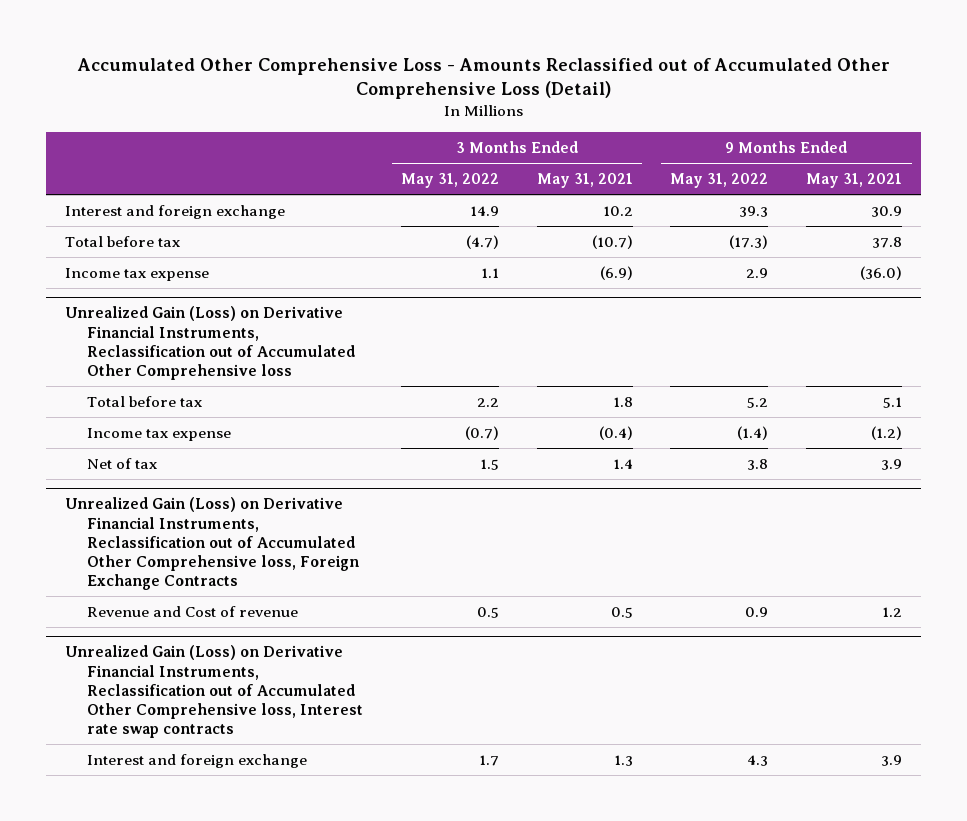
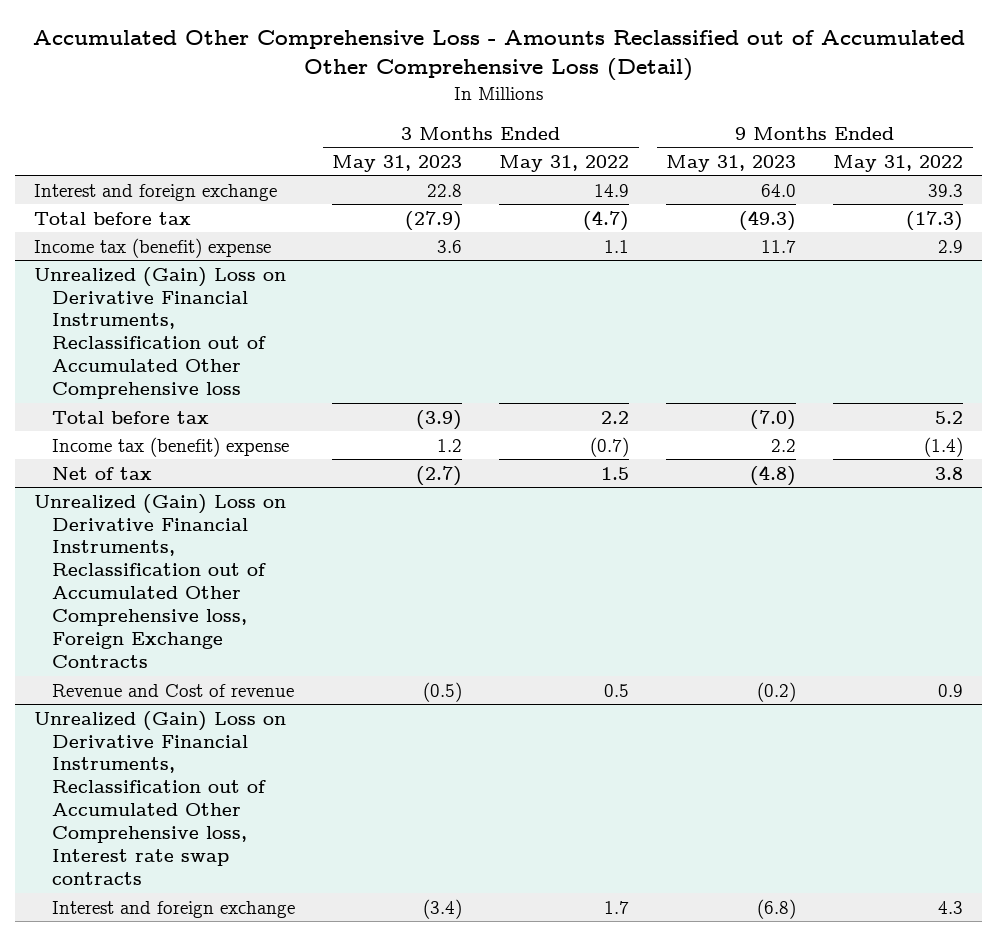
[536,173,633,189] May 31, 2021 -> none
[806,173,903,189] May 31, 2021 -> none
none -> [332,154,463,172] May 31, 2023
none -> [666,154,797,172] May 31, 2023
[65,267,210,281] Income tax expense -> [33,237,271,258] Income tax (benefit) expense
[65,306,356,380] Unrealized Gain (Loss) on Derivative Financial Instruments, Reclassification out of Accumulated Other Comprehensive loss -> [33,266,286,400] Unrealized (Gain) Loss on Derivative Financial Instruments, Reclassification out of Accumulated Other Comprehensive loss
[87,427,232,441] Income tax expense -> [52,436,290,457] Income tax (benefit) expense
[65,497,360,590] Unrealized Gain (Loss) on Derivative Financial Instruments, Reclassification out of Accumulated Other Comprehensive loss, Foreign Exchange Contracts -> [33,493,286,669] Unrealized (Gain) Loss on Derivative Financial Instruments, Reclassification out of Accumulated Other Comprehensive loss, Foreign Exchange Contracts
[65,645,364,738] Unrealized Gain (Loss) on Derivative Financial Instruments, Reclassification out of Accumulated Other Comprehensive loss, Interest rate swap contracts -> [33,710,286,886] Unrealized (Gain) Loss on Derivative Financial Instruments, Reclassification out of Accumulated Other Comprehensive loss, Interest rate swap contracts

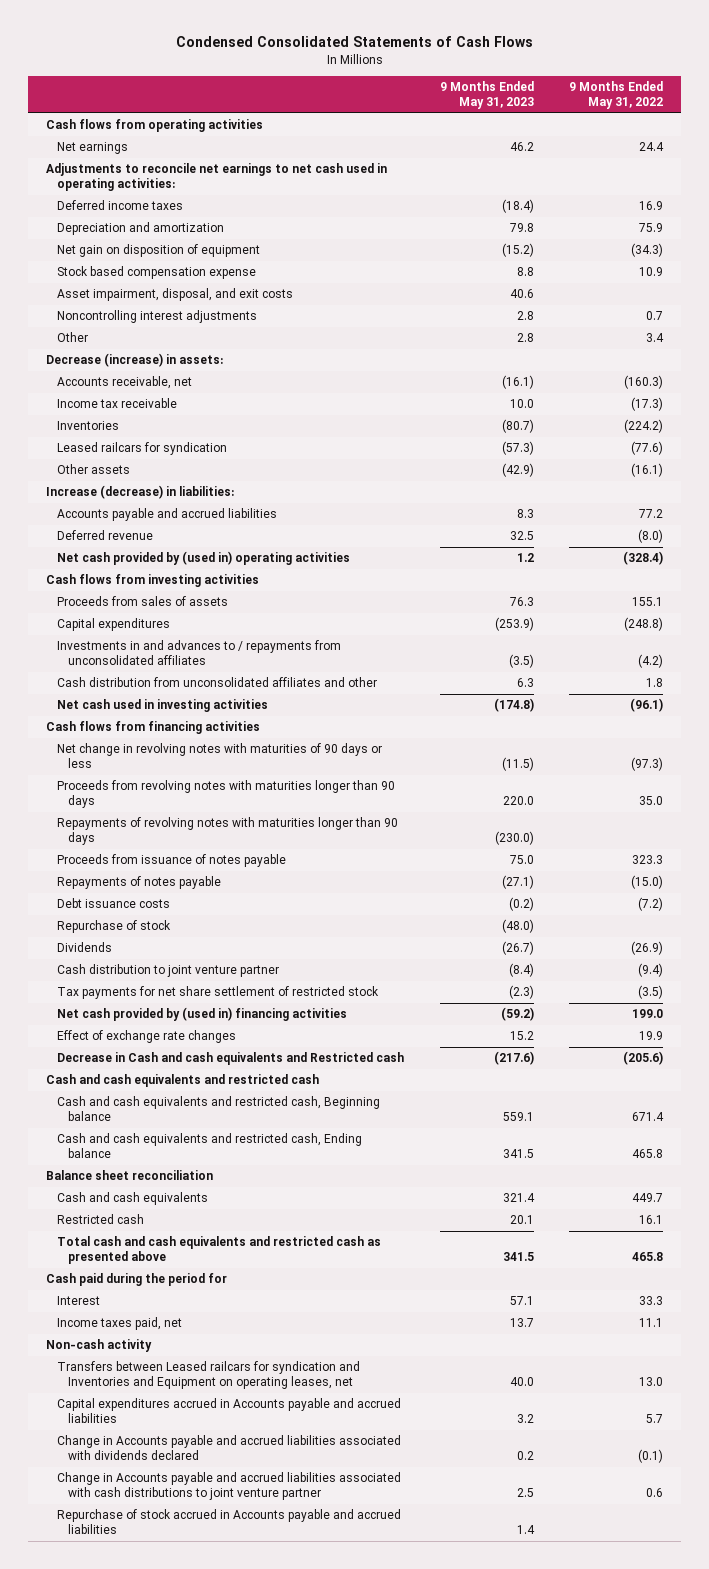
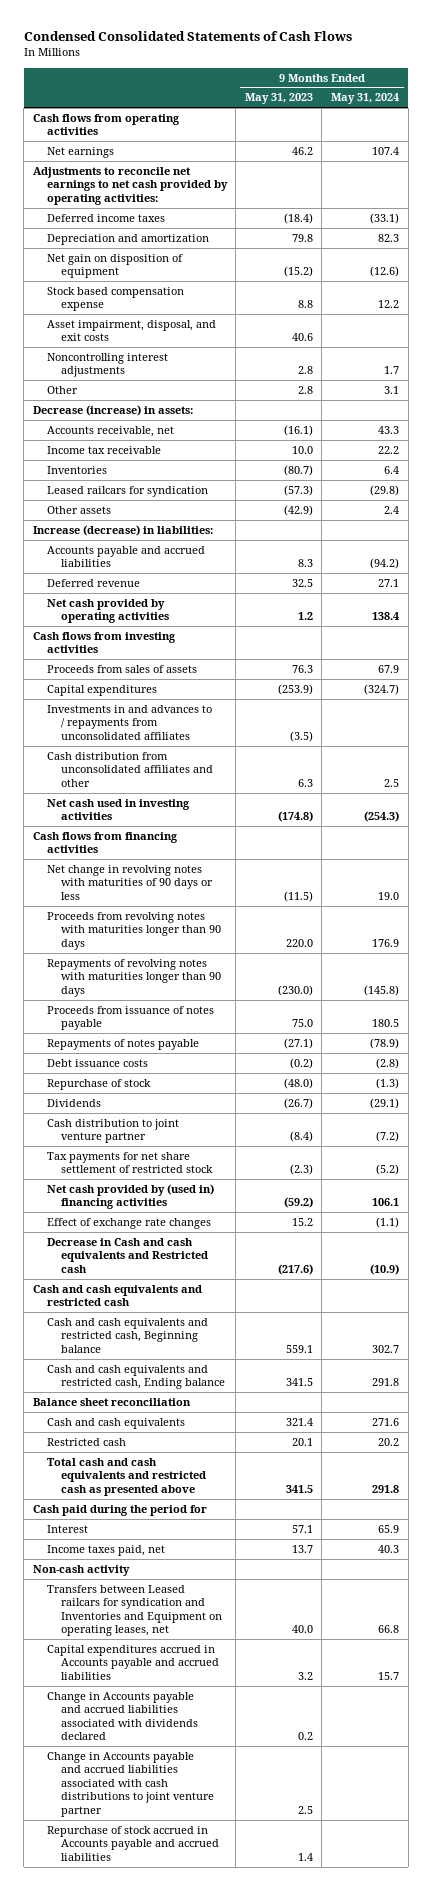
[569,81,664,109] 9 Months Ended May 31, 2022 -> none
none -> [331,93,400,105] May 31, 2024
[46,163,388,191] Adjustments to reconcile net earnings to net cash used in operating activities: -> [32,166,228,205] Adjustments to reconcile net earnings to net cash provided by operating activities:
[56,551,350,566] Net cash provided by (used in) operating activities -> [46,598,169,624] Net cash provided by operating activities

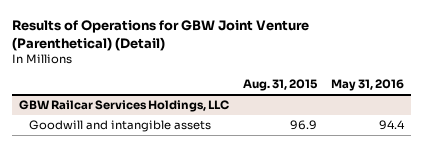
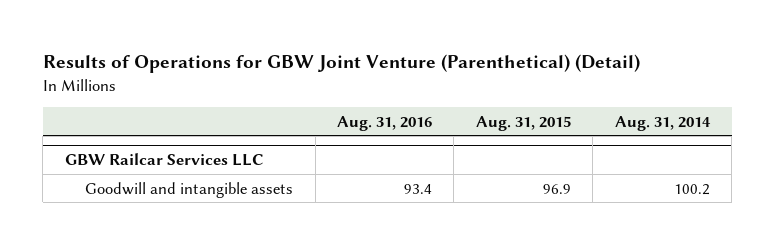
[331,79,405,92] May 31, 2016 -> none
none -> [336,115,432,131] Aug. 31, 2016
none -> [614,115,711,131] Aug. 31, 2014
[19,99,230,112] GBW Railcar Services Holdings, LLC -> [64,153,264,167] GBW Railcar Services LLC

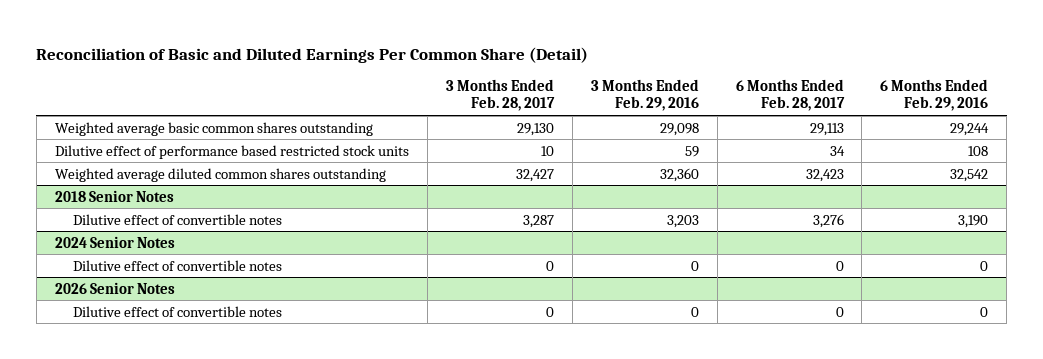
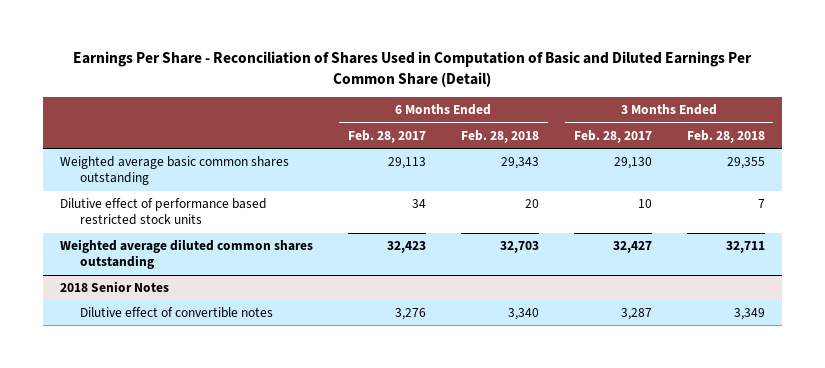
[36,46,589,63] Reconciliation of Basic and Diluted Earnings Per Common Share (Detail) -> [73,51,753,88] Earnings Per Share - Reconciliation of Shares Used in Computation of Basic and Diluted Earnings Per Common Share (Detail)
[590,79,699,112] 3 Months Ended Feb. 29, 2016 -> none
[880,79,989,112] 6 Months Ended Feb. 29, 2016 -> none
none -> [460,129,539,143] Feb. 28, 2018
none -> [686,129,765,143] Feb. 28, 2018
[54,235,175,248] 2024 Senior Notes -> none
[73,259,283,271] Dilutive effect of convertible notes -> none
[54,281,175,294] 2026 Senior Notes -> none
[73,305,283,317] Dilutive effect of convertible notes -> none

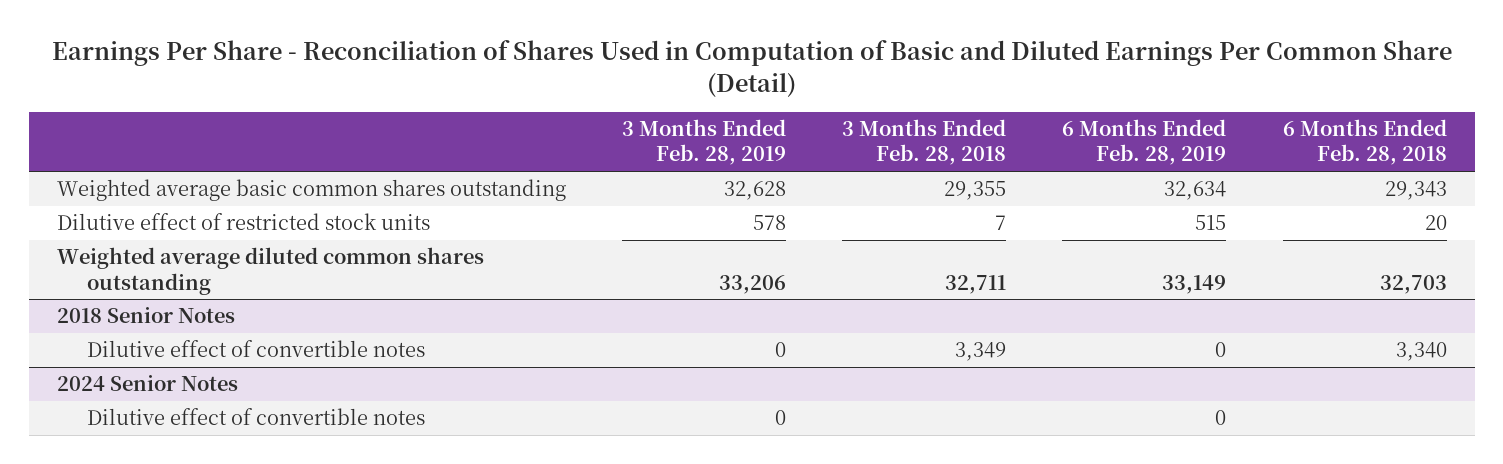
[348,129,427,143] Feb. 28, 2017 -> none
[573,129,652,143] Feb. 28, 2017 -> none
none -> [622,119,787,166] 3 Months Ended Feb. 28, 2019
none -> [1062,119,1227,166] 6 Months Ended Feb. 28, 2019
[60,198,268,226] Dilutive effect of performance based restricted stock units -> [56,213,430,231] Dilutive effect of restricted stock units
none -> [56,375,238,392] 2024 Senior Notes
none -> [86,408,425,426] Dilutive effect of convertible notes

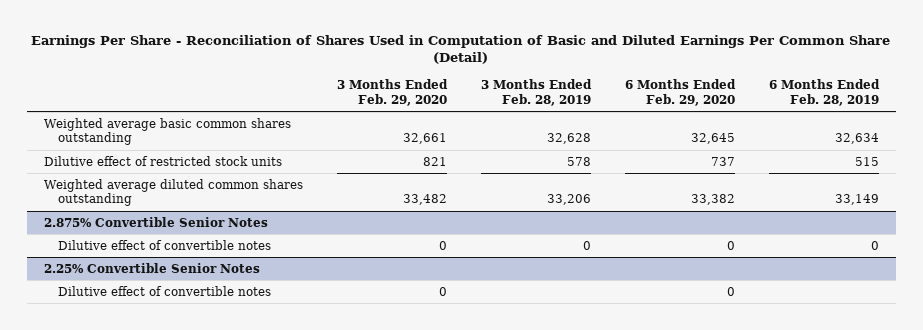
[842,119,1007,166] 3 Months Ended Feb. 28, 2018 -> none
[1282,119,1447,166] 6 Months Ended Feb. 28, 2018 -> none
none -> [336,79,448,107] 3 Months Ended Feb. 29, 2020
none -> [624,79,736,107] 6 Months Ended Feb. 29, 2020
[56,307,235,324] 2018 Senior Notes -> none
[86,340,425,358] Dilutive effect of convertible notes -> none
[56,375,238,392] 2024 Senior Notes -> none
none -> [43,216,268,227] 2.875% Convertible Senior Notes
none -> [43,262,260,273] 2.25% Convertible Senior Notes
none -> [57,285,271,296] Dilutive effect of convertible notes

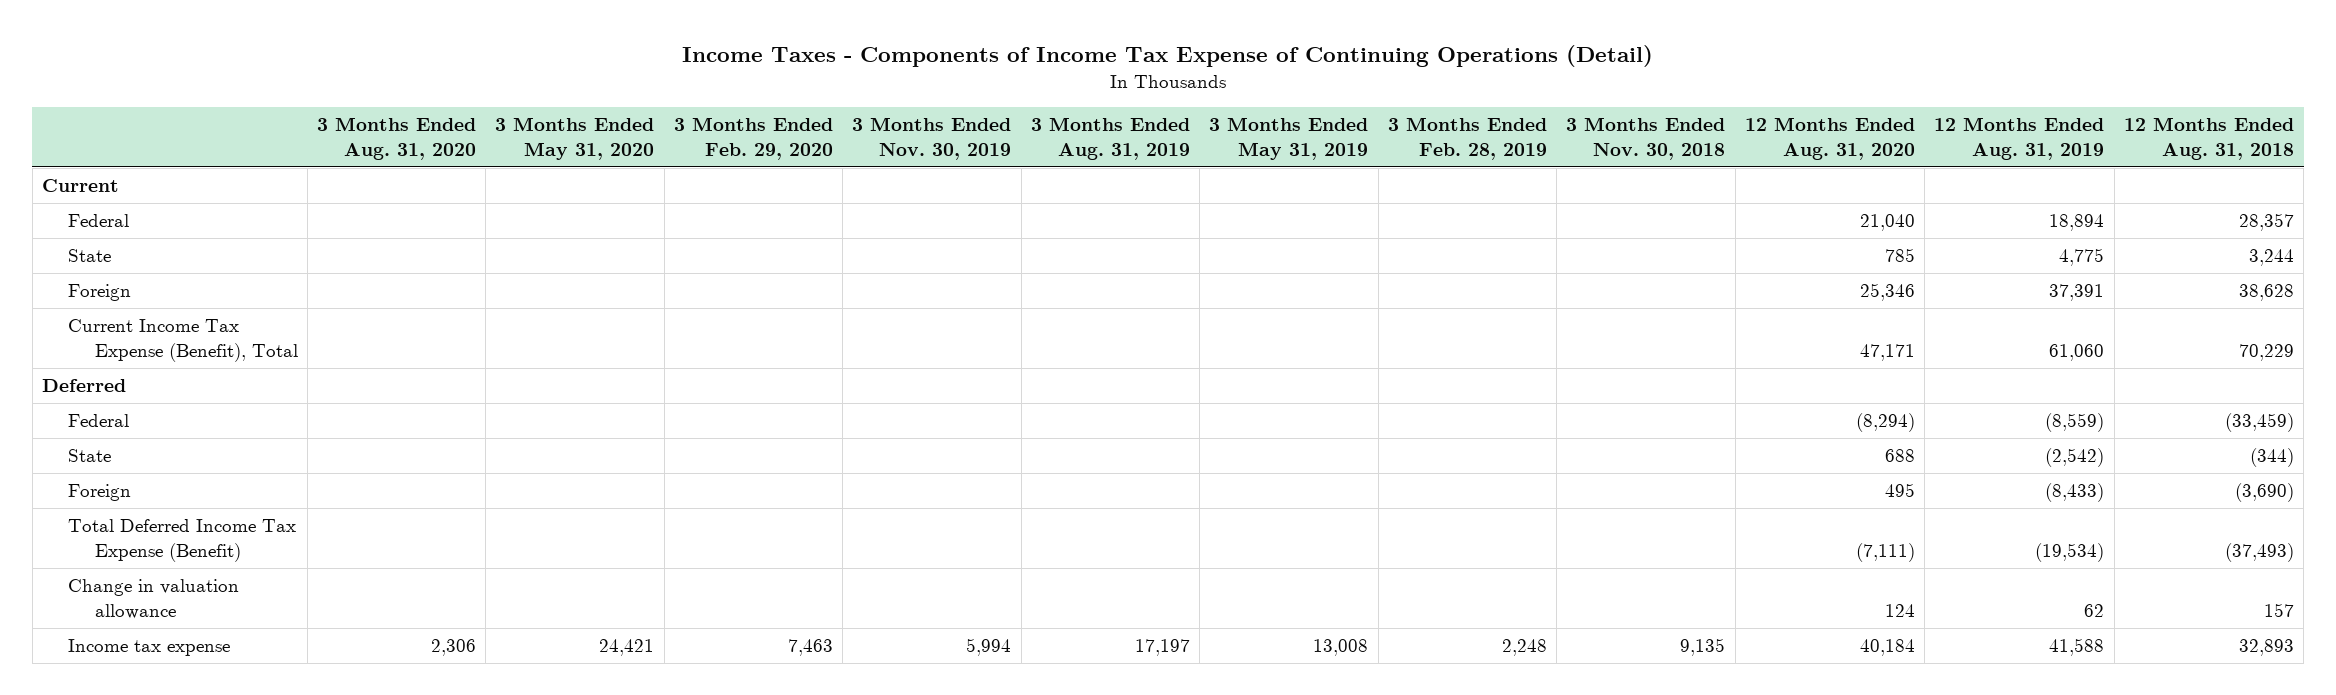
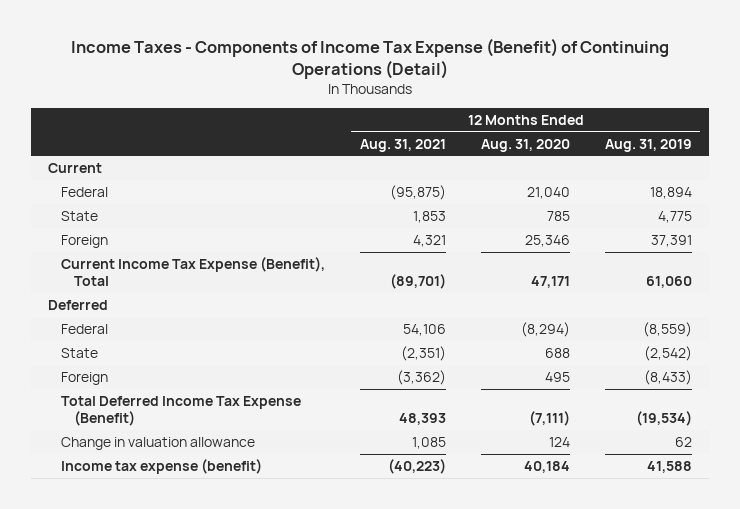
[681,44,1653,67] Income Taxes - Components of Income Tax Expense of Continuing Operations (Detail) -> [70,37,669,79] Income Taxes - Components of Income Tax Expense (Benefit) of Continuing Operations (Detail)
[317,116,477,160] 3 Months Ended Aug. 31, 2020 -> none
[495,116,655,160] 3 Months Ended May 31, 2020 -> none
[673,116,833,160] 3 Months Ended Feb. 29, 2020 -> none
[852,116,1012,160] 3 Months Ended Nov. 30, 2019 -> none
[1030,116,1190,160] 3 Months Ended Aug. 31, 2019 -> none
[1209,116,1369,160] 3 Months Ended May 31, 2019 -> none
[1387,116,1547,160] 3 Months Ended Feb. 28, 2019 -> none
[1566,116,1726,160] 3 Months Ended Nov. 30, 2018 -> none
[2123,116,2294,160] 12 Months Ended Aug. 31, 2018 -> none
none -> [359,138,446,152] Aug. 31, 2021
[68,639,231,657] Income tax expense -> [61,459,263,475] Income tax expense (benefit)

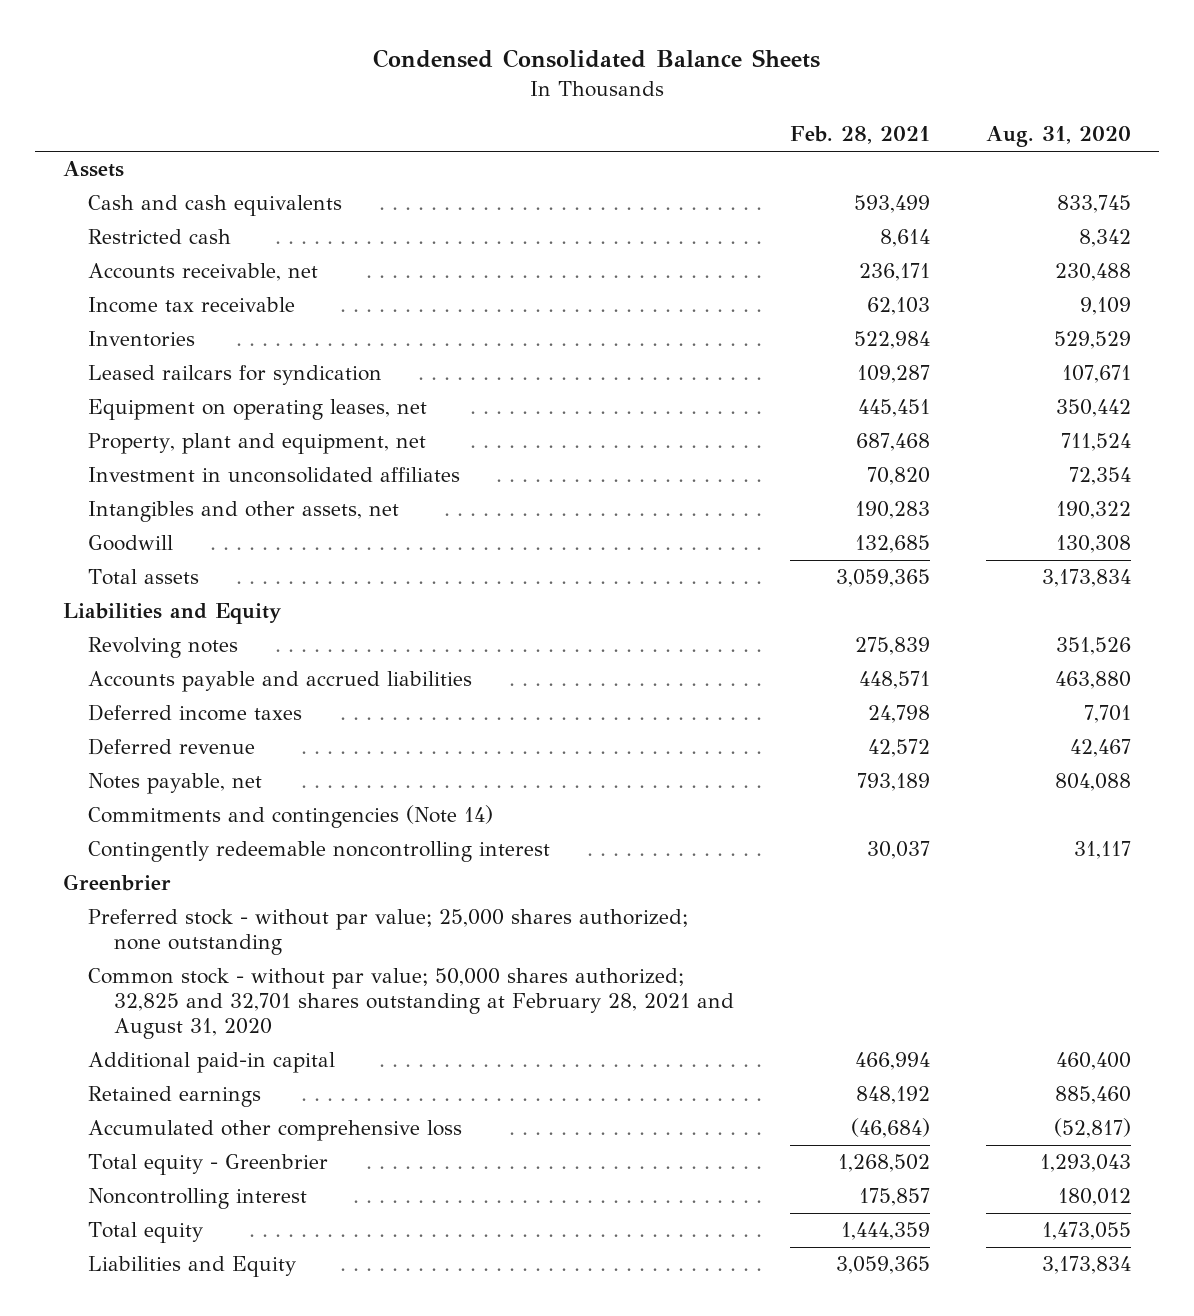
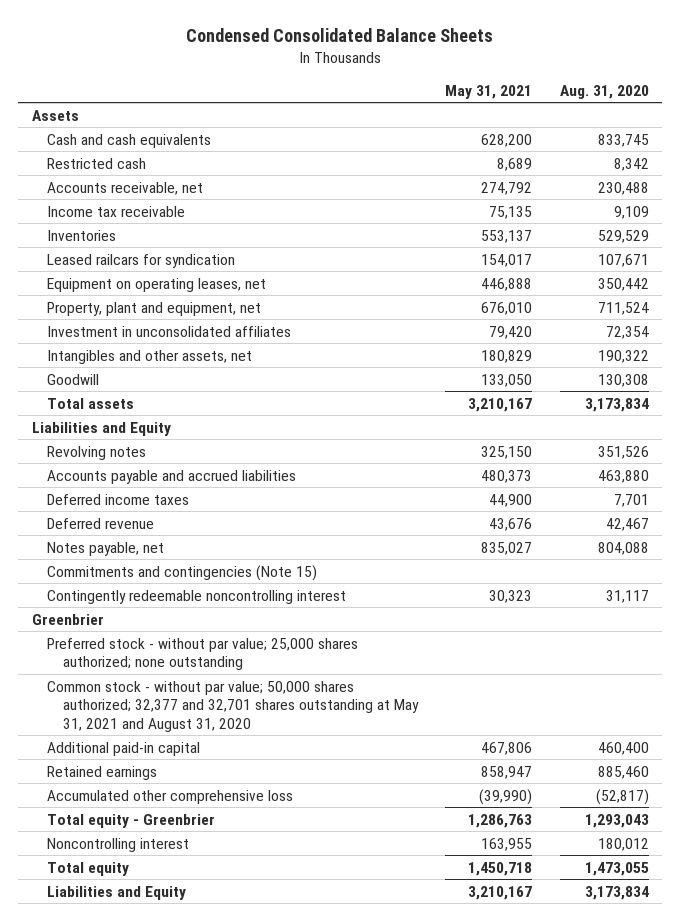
[789,126,930,145] Feb. 28, 2021 -> none
none -> [445,84,533,99] May 31, 2021
[88,805,494,829] Commitments and contingencies (Note 14) -> [47,564,318,581] Commitments and contingencies (Note 15)
[88,968,734,1040] Common stock - without par value; 50,000 shares authorized; 32,825 and 32,701 shares outstanding at February 28, 2021 and August 31, 2020 -> [47,680,419,732] Common stock - without par value; 50,000 shares authorized; 32,377 and 32,701 shares outstanding at May 31, 2021 and August 31, 2020

